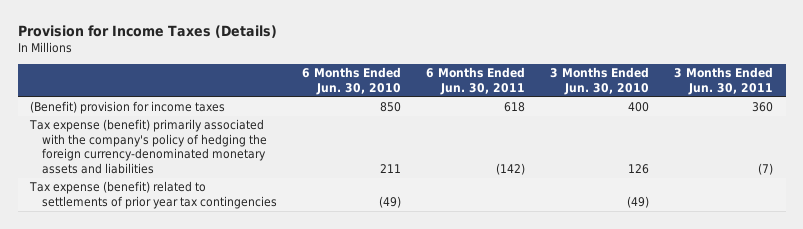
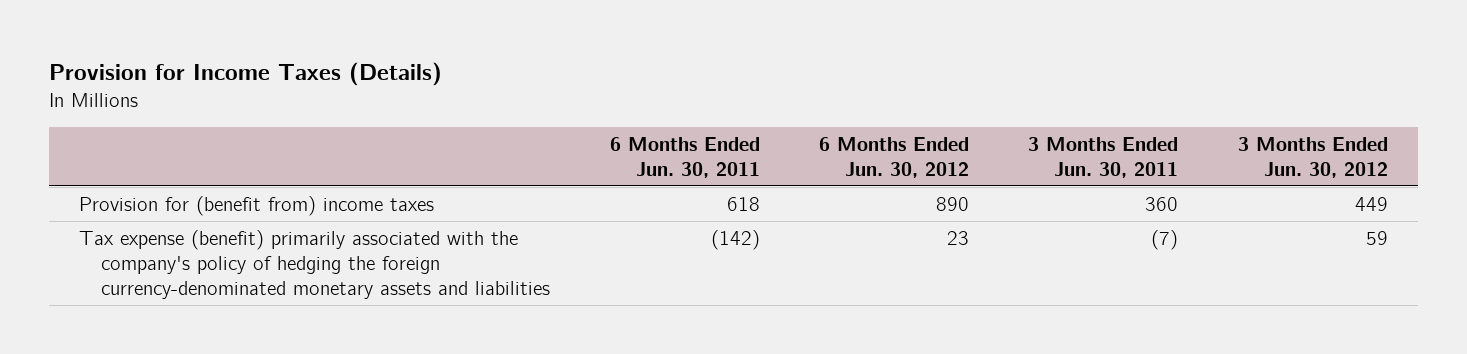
[301,67,401,95] 6 Months Ended Jun. 30, 2010 -> none
[550,67,650,95] 3 Months Ended Jun. 30, 2010 -> none
none -> [819,136,970,178] 6 Months Ended Jun. 30, 2012
none -> [1237,136,1388,178] 3 Months Ended Jun. 30, 2012
[30,101,226,115] (Benefit) provision for income taxes -> [78,195,434,216] Provision for (benefit from) income taxes
[29,181,277,209] Tax expense (benefit) related to settlements of prior year tax contingencies -> none

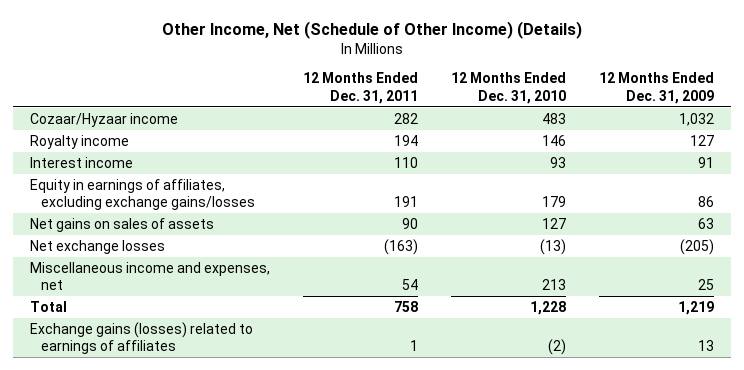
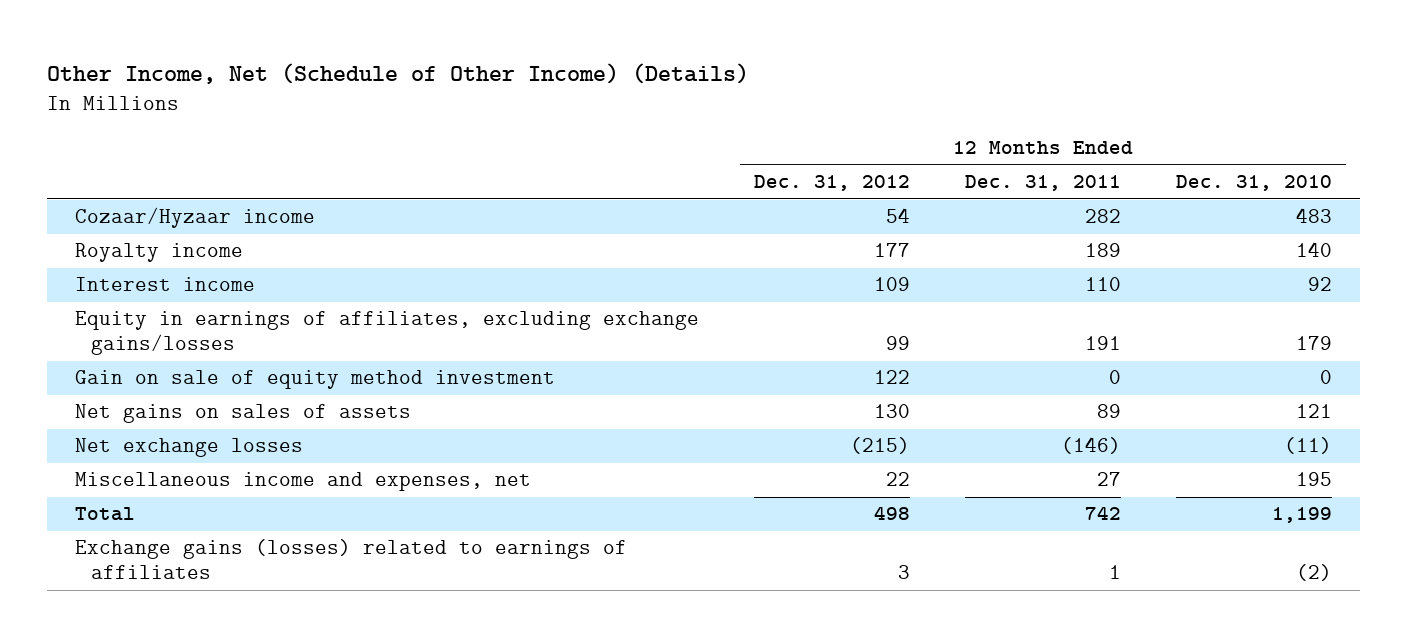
[599,72,715,104] 12 Months Ended Dec. 31, 2009 -> none
none -> [754,175,911,192] Dec. 31, 2012
[394,134,419,146] 194 -> [1085,243,1122,258] 189
[542,134,567,146] 146 -> [1296,242,1333,258] 140
[550,156,567,168] 93 -> [1308,277,1333,292] 92
none -> [75,370,556,390] Gain on sale of equity method investment
[402,217,419,229] 90 -> [1097,404,1122,419] 89
[542,217,567,229] 127 -> [1296,404,1333,419] 121
[384,238,419,255] (163) -> [1061,437,1122,455] (146)
[540,238,567,255] (13) -> [1284,437,1333,455] (11)
[402,279,419,291] 54 -> [1097,472,1122,487] 27
[542,279,567,291] 213 -> [1296,472,1333,487] 195
[394,300,419,312] 758 -> [1085,506,1122,521] 742
[530,300,567,315] 1,228 -> [1272,507,1333,524] 1,199

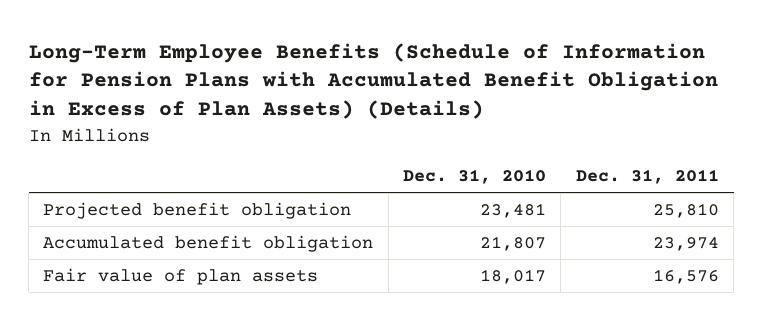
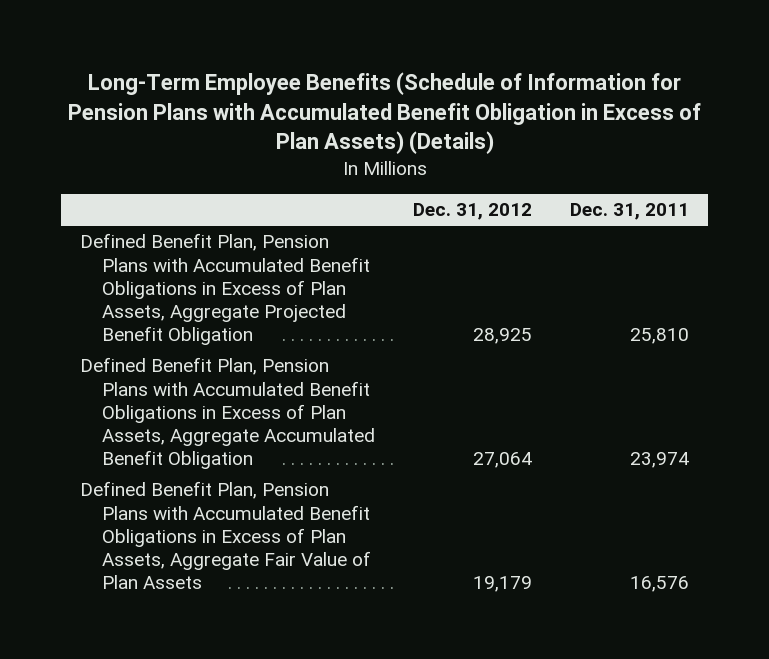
[403,169,547,185] Dec. 31, 2010 -> none
none -> [413,203,533,221] Dec. 31, 2012
[43,201,352,219] Projected benefit obligation -> [79,233,370,346] Defined Benefit Plan, Pension Plans with Accumulated Benefit Obligations in Excess of Plan Assets, Aggregate Projected Benefit Obligation
[43,234,374,252] Accumulated benefit obligation -> [79,357,375,470] Defined Benefit Plan, Pension Plans with Accumulated Benefit Obligations in Excess of Plan Assets, Aggregate Accumulated Benefit Obligation
[43,267,319,285] Fair value of plan assets -> [79,481,371,590] Defined Benefit Plan, Pension Plans with Accumulated Benefit Obligations in Excess of Plan Assets, Aggregate Fair Value of Plan Assets

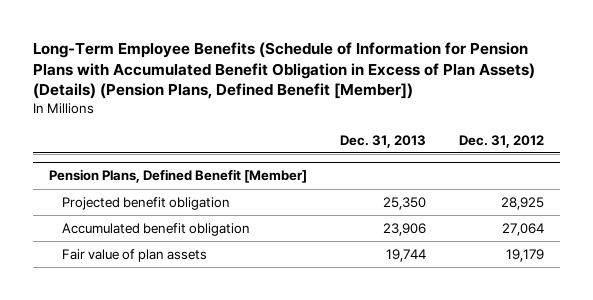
[67,72,701,155] Long-Term Employee Benefits (Schedule of Information for Pension Plans with Accumulated Benefit Obligation in Excess of Plan Assets) (Details) -> [32,41,535,100] Long-Term Employee Benefits (Schedule of Information for Pension Plans with Accumulated Benefit Obligation in Excess of Plan Assets) (Details) (Pension Plans, Defined Benefit [Member])
[570,203,690,221] Dec. 31, 2011 -> none
none -> [340,134,427,148] Dec. 31, 2013
none -> [49,169,308,184] Pension Plans, Defined Benefit [Member]
[79,233,370,346] Defined Benefit Plan, Pension Plans with Accumulated Benefit Obligations in Excess of Plan Assets, Aggregate Projected Benefit Obligation -> [62,196,231,210] Projected benefit obligation
[79,357,375,470] Defined Benefit Plan, Pension Plans with Accumulated Benefit Obligations in Excess of Plan Assets, Aggregate Accumulated Benefit Obligation -> [62,222,251,236] Accumulated benefit obligation
[79,481,371,590] Defined Benefit Plan, Pension Plans with Accumulated Benefit Obligations in Excess of Plan Assets, Aggregate Fair Value of Plan Assets -> [62,248,208,262] Fair value of plan assets

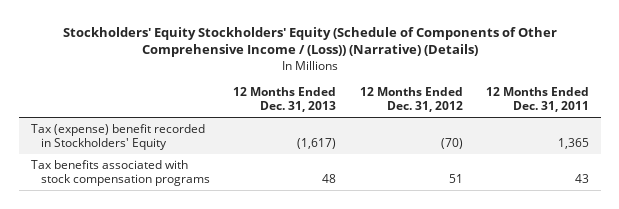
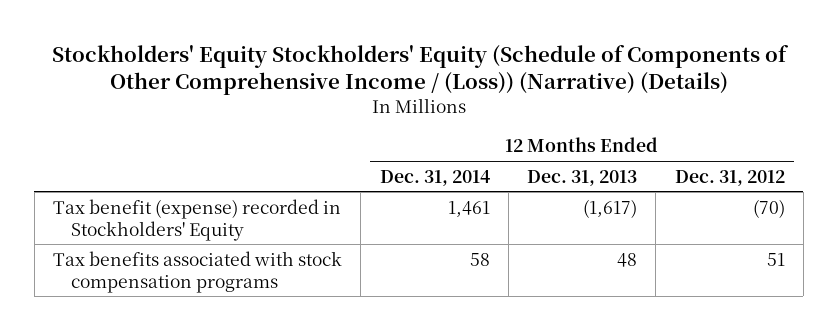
[485,87,589,113] 12 Months Ended Dec. 31, 2011 -> none
none -> [379,169,490,186] Dec. 31, 2014
[30,124,205,151] Tax (expense) benefit recorded in Stockholders' Equity -> [53,198,342,241] Tax benefit (expense) recorded in Stockholders' Equity

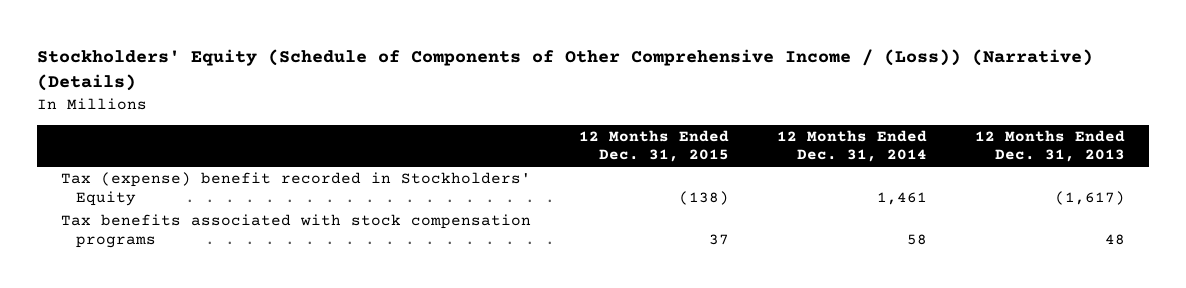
[51,44,789,96] Stockholders' Equity Stockholders' Equity (Schedule of Components of Other Comprehensive Income / (Loss)) (Narrative) (Details) -> [37,48,1094,91] Stockholders' Equity (Schedule of Components of Other Comprehensive Income / (Loss)) (Narrative) (Details)
[674,169,785,186] Dec. 31, 2012 -> none
none -> [578,129,729,163] 12 Months Ended Dec. 31, 2015
[53,198,342,241] Tax benefit (expense) recorded in Stockholders' Equity -> [61,172,532,206] Tax (expense) benefit recorded in Stockholders' Equity

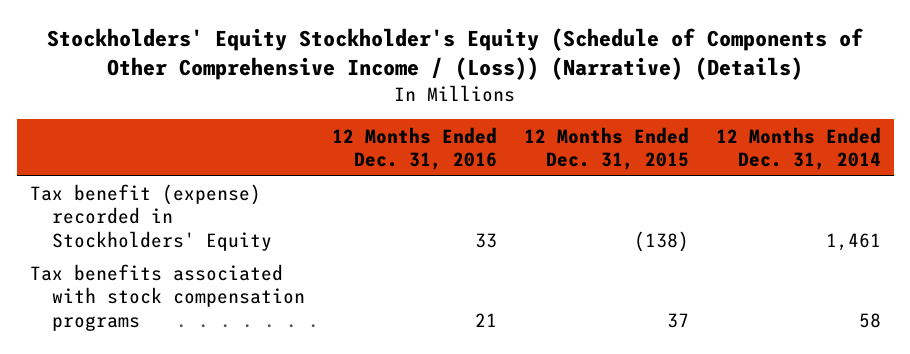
[37,48,1094,91] Stockholders' Equity (Schedule of Components of Other Comprehensive Income / (Loss)) (Narrative) (Details) -> [47,27,864,81] Stockholders' Equity Stockholder's Equity (Schedule of Components of Other Comprehensive Income / (Loss)) (Narrative) (Details)
[974,129,1125,163] 12 Months Ended Dec. 31, 2013 -> none
none -> [331,126,497,170] 12 Months Ended Dec. 31, 2016
[61,172,532,206] Tax (expense) benefit recorded in Stockholders' Equity -> [29,184,273,251] Tax benefit (expense) recorded in Stockholders' Equity

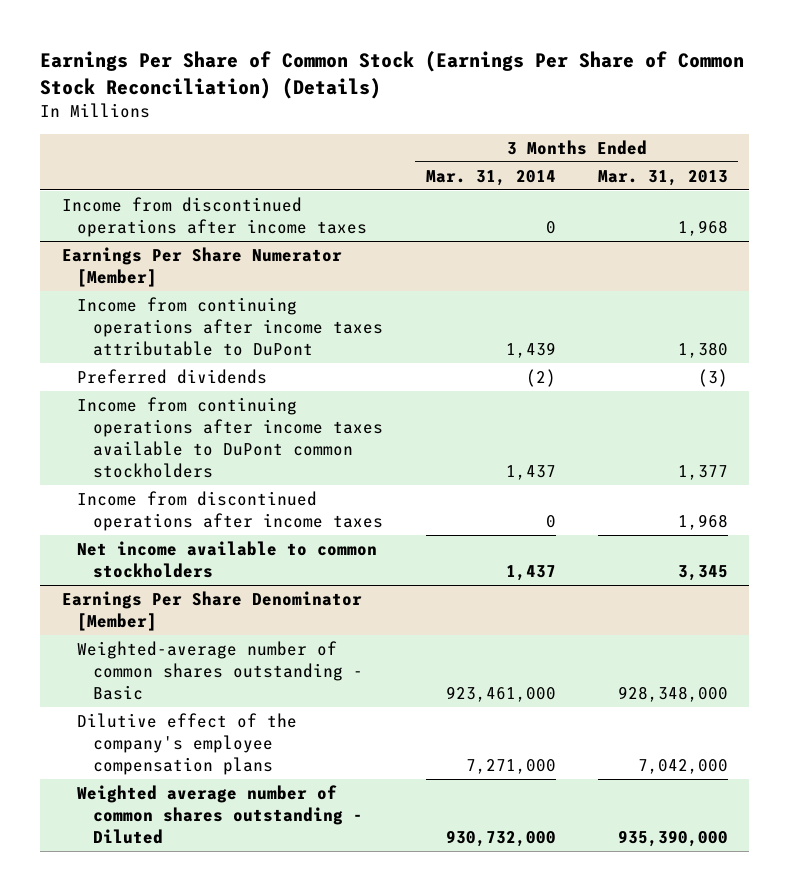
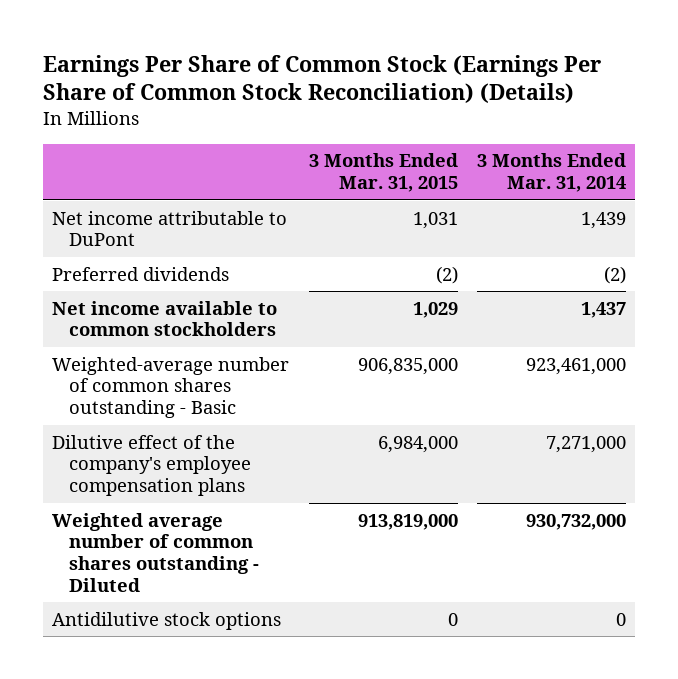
[597,169,728,186] Mar. 31, 2013 -> none
none -> [308,153,458,193] 3 Months Ended Mar. 31, 2015
[61,196,368,238] Income from discontinued operations after income taxes -> none
[61,246,342,288] Earnings Per Share Numerator [Member] -> none
[77,296,384,357] Income from continuing operations after income taxes attributable to DuPont -> [52,210,288,247] Net income attributable to DuPont
[77,396,384,479] Income from continuing operations after income taxes available to DuPont common stockholders -> none
[77,490,384,532] Income from discontinued operations after income taxes -> none
[61,590,362,632] Earnings Per Share Denominator [Member] -> none
none -> [52,611,282,630] Antidilutive stock options

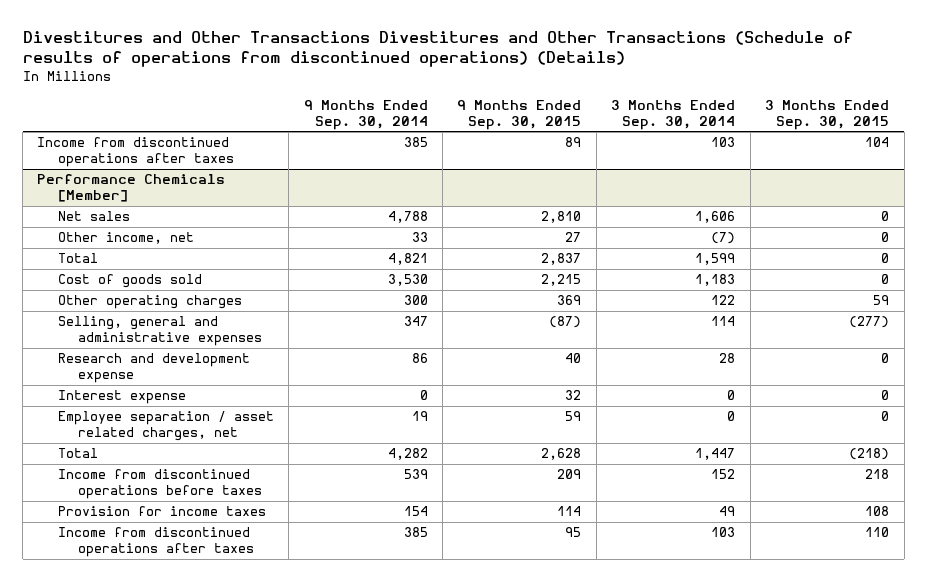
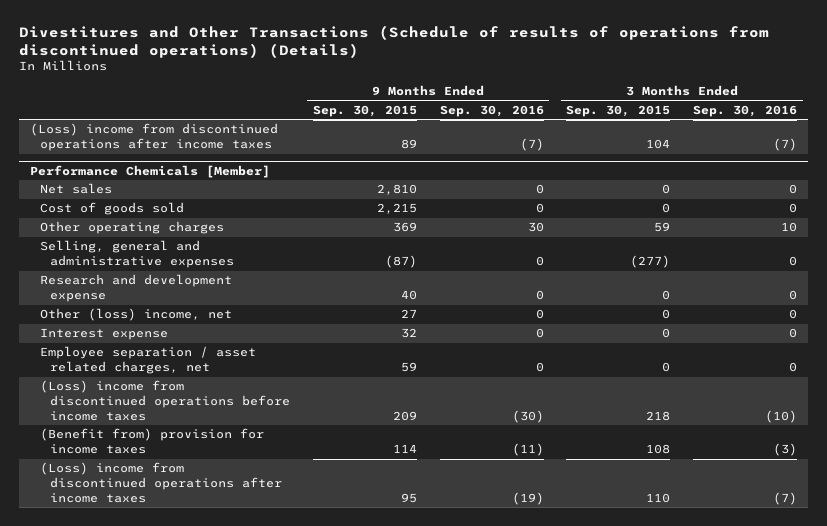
[22,30,853,68] Divestitures and Other Transactions Divestitures and Other Transactions (Schedule of results of operations from discontinued operations) (Details) -> [18,24,769,58] Divestitures and Other Transactions (Schedule of results of operations from discontinued operations) (Details)
[303,99,428,130] 9 Months Ended Sep. 30, 2014 -> none
[611,99,736,130] 3 Months Ended Sep. 30, 2014 -> none
none -> [439,105,544,118] Sep. 30, 2016
none -> [693,105,798,118] Sep. 30, 2016
[37,137,234,168] Income from discontinued operations after taxes -> [29,123,278,152] (Loss) income from discontinued operations after income taxes
[57,232,194,245] Other income, net -> none
[57,253,98,264] Total -> none
none -> [40,308,233,322] Other (loss) income, net
[57,448,98,459] Total -> none
[57,469,262,500] Income from discontinued operations before taxes -> [40,380,291,422] (Loss) income from discontinued operations before income taxes
[57,506,266,517] Provision for income taxes -> [40,428,265,455] (Benefit from) provision for income taxes
[57,527,254,558] Income from discontinued operations after taxes -> [40,462,283,504] (Loss) income from discontinued operations after income taxes

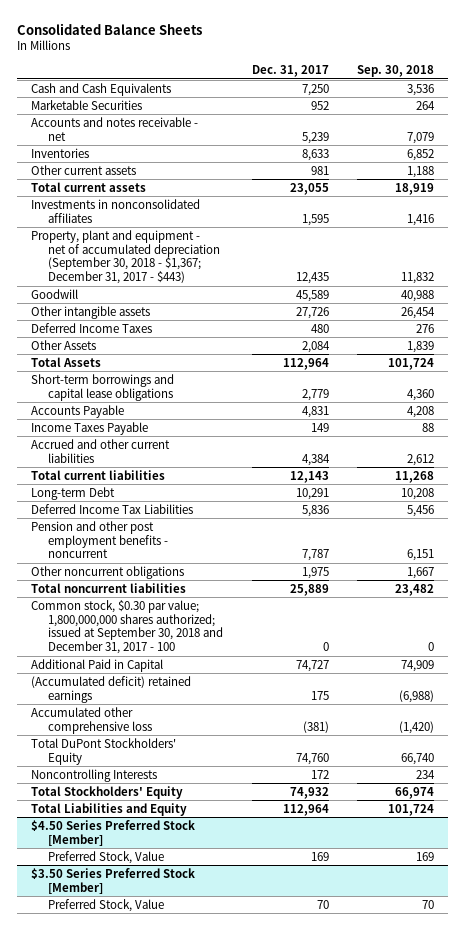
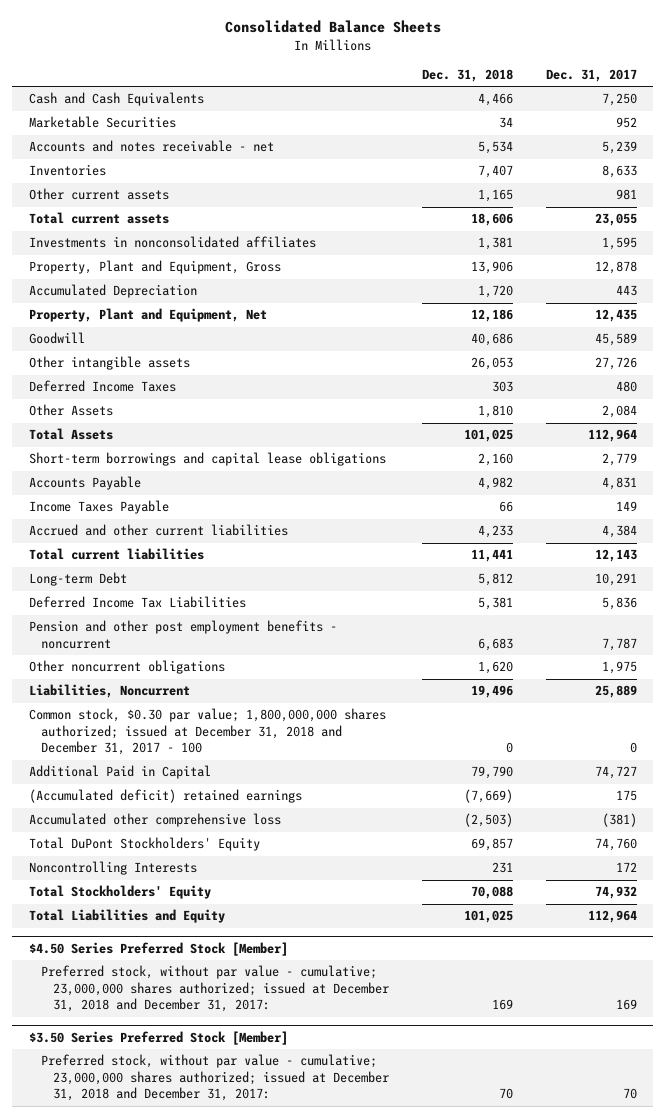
[356,65,434,78] Sep. 30, 2018 -> none
none -> [421,68,513,82] Dec. 31, 2018
none -> [28,260,281,275] Property, Plant and Equipment, Gross
none -> [28,284,197,299] Accumulated Depreciation
[31,229,221,285] Property, plant and equipment - net of accumulated depreciation (September 30, 2018 - $1,367; December 31, 2017 - $443) -> [28,308,267,323] Property, Plant and Equipment, Net
[31,582,187,593] Total noncurrent liabilities -> [28,684,190,699] Liabilities, Noncurrent
[31,599,224,655] Common stock, $0.30 par value; 1,800,000,000 shares authorized; issued at September 30, 2018 and December 31, 2017 - 100 -> [28,708,386,756] Common stock, $0.30 par value; 1,800,000,000 shares authorized; issued at December 31, 2018 and December 31, 2017 - 100
[48,850,165,864] Preferred Stock, Value -> [41,965,390,1013] Preferred stock, without par value - cumulative; 23,000,000 shares authorized; issued at December 31, 2018 and December 31, 2017:
[48,898,165,912] Preferred Stock, Value -> [41,1054,390,1102] Preferred stock, without par value - cumulative; 23,000,000 shares authorized; issued at December 31, 2018 and December 31, 2017:

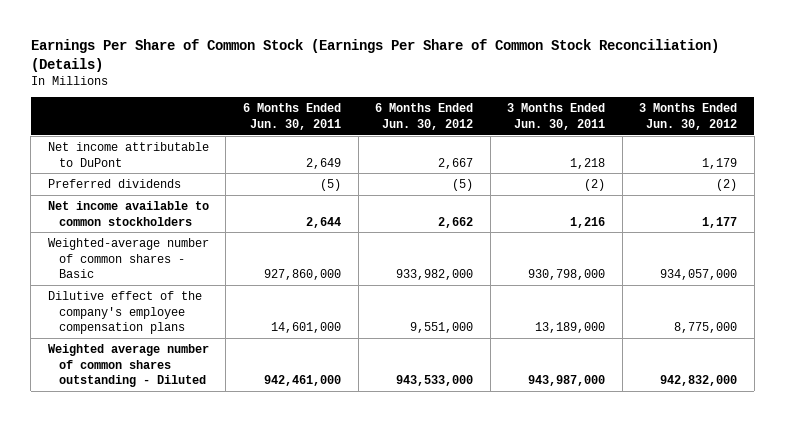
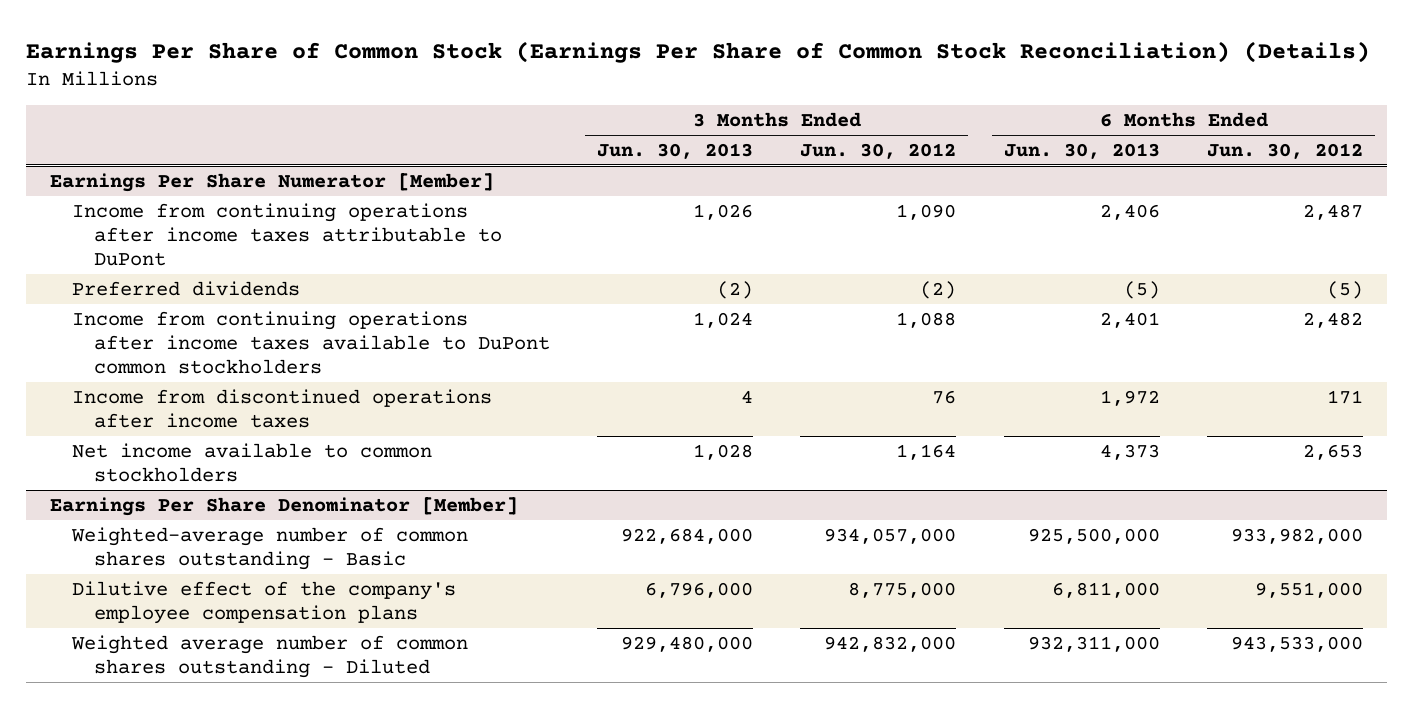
[242,103,341,131] 6 Months Ended Jun. 30, 2011 -> none
[507,103,606,131] 3 Months Ended Jun. 30, 2011 -> none
none -> [596,142,753,159] Jun. 30, 2013
none -> [1003,142,1160,159] Jun. 30, 2013
[47,141,209,167] Net income attributable to DuPont -> none
none -> [49,172,494,192] Earnings Per Share Numerator [Member]
none -> [71,202,502,266] Income from continuing operations after income taxes attributable to DuPont
none -> [71,310,550,374] Income from continuing operations after income taxes available to DuPont common stockholders
none -> [71,388,492,428] Income from discontinued operations after income taxes
[438,216,474,228] 2,662 -> [1303,443,1364,460] 2,653
[702,216,738,228] 1,177 -> [896,443,957,460] 1,164
none -> [49,496,518,516] Earnings Per Share Denominator [Member]
[47,237,209,279] Weighted-average number of common shares - Basic -> [70,526,468,570] Weighted-average number of common shares outstanding - Basic

